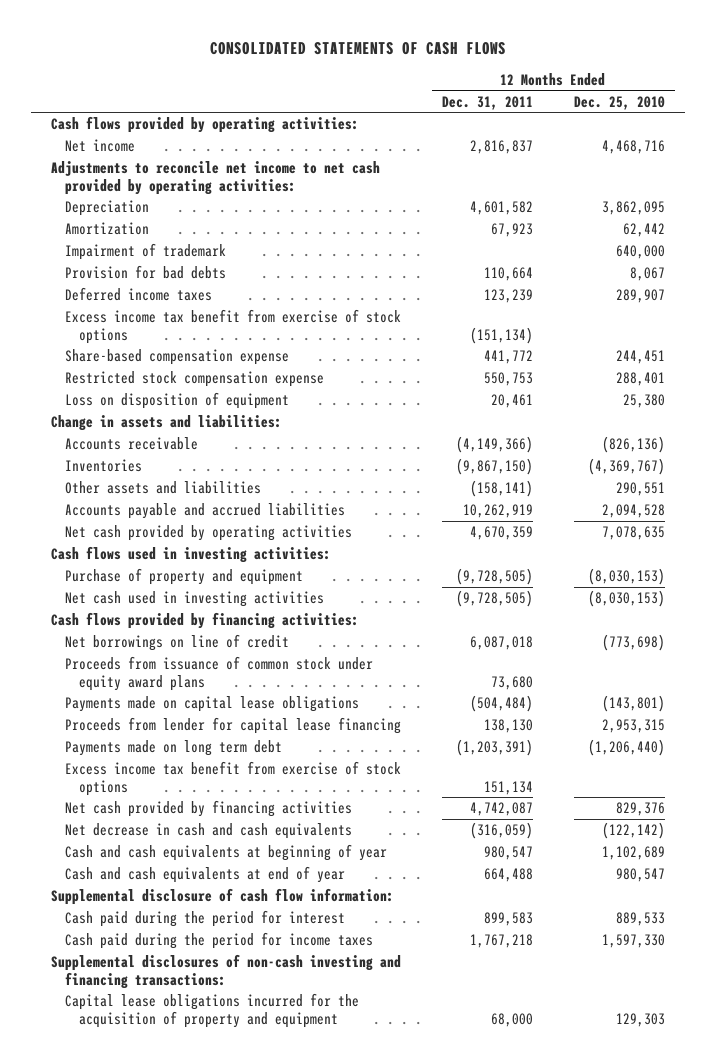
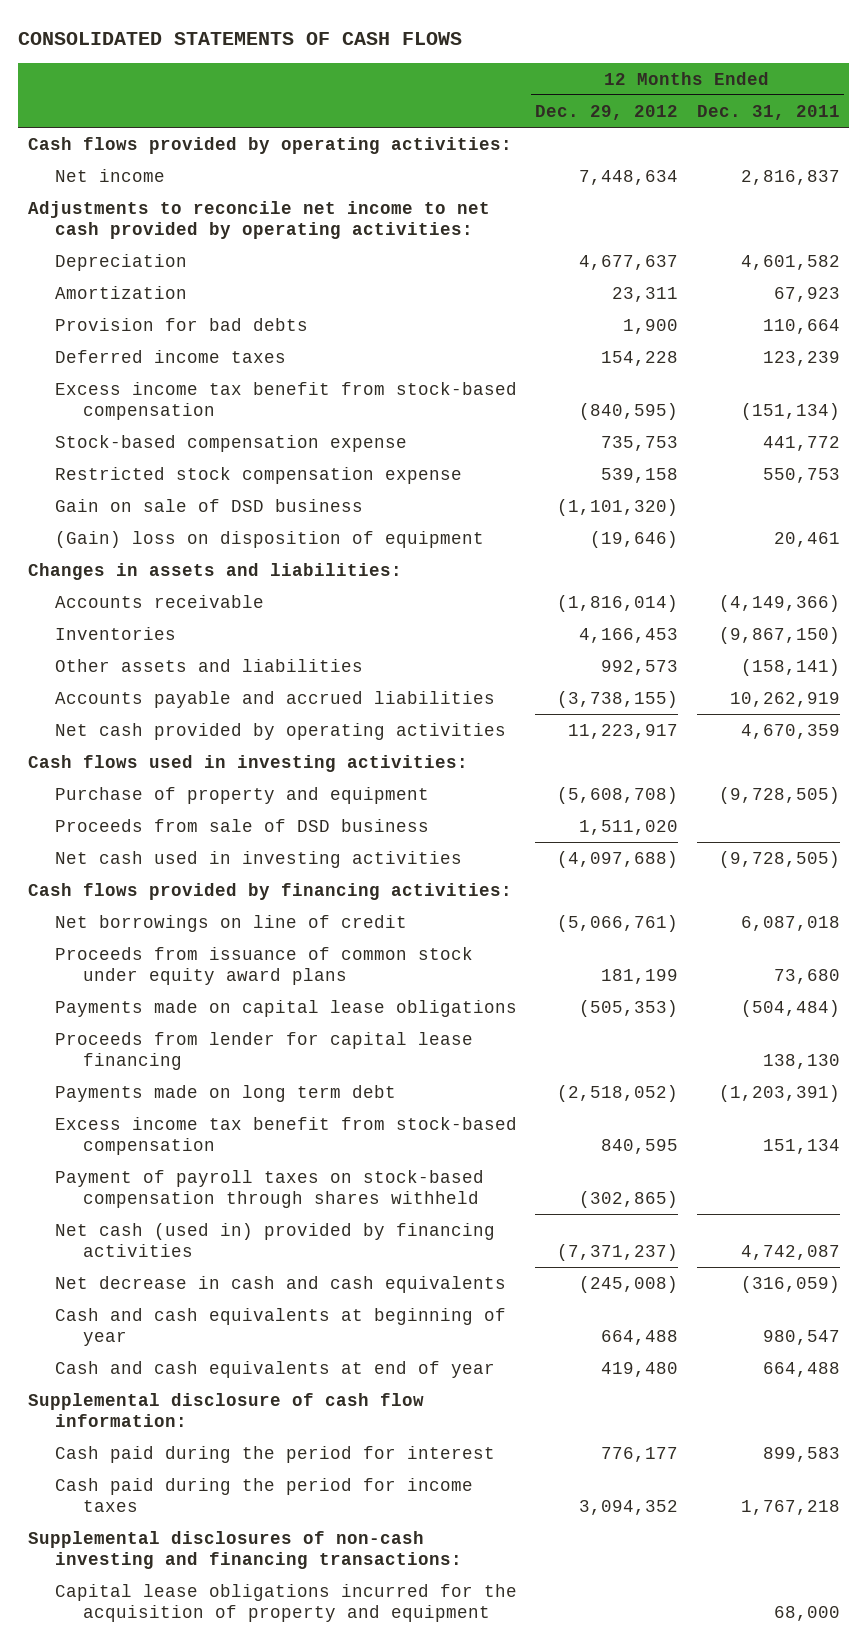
[573,95,665,110] Dec. 25, 2010 -> none
none -> [535,104,679,120] Dec. 29, 2012
[64,243,226,261] Impairment of trademark -> none
[64,309,401,344] Excess income tax benefit from exercise of stock options -> [55,381,518,421] Excess income tax benefit from stock-based compensation
[64,349,289,366] Share-based compensation expense -> [55,434,408,452] Stock-based compensation expense
none -> [55,498,364,512] Gain on sale of DSD business
[64,392,289,410] Loss on disposition of equipment -> [55,530,485,548] (Gain) loss on disposition of equipment
[51,415,283,432] Change in assets and liabilities: -> [27,562,402,580] Changes in assets and liabilities:
none -> [55,818,430,832] Proceeds from sale of DSD business
[64,761,401,796] Excess income tax benefit from exercise of stock options -> [55,1116,518,1156] Excess income tax benefit from stock-based compensation
none -> [55,1169,485,1209] Payment of payroll taxes on stock-based compensation through shares withheld
[64,800,352,818] Net cash provided by financing activities -> [55,1222,496,1258] Net cash (used in) provided by financing activities

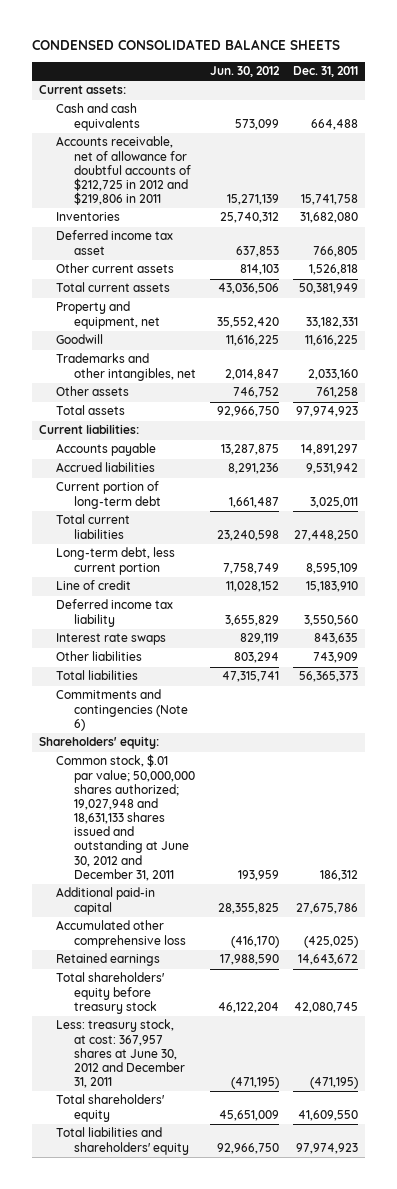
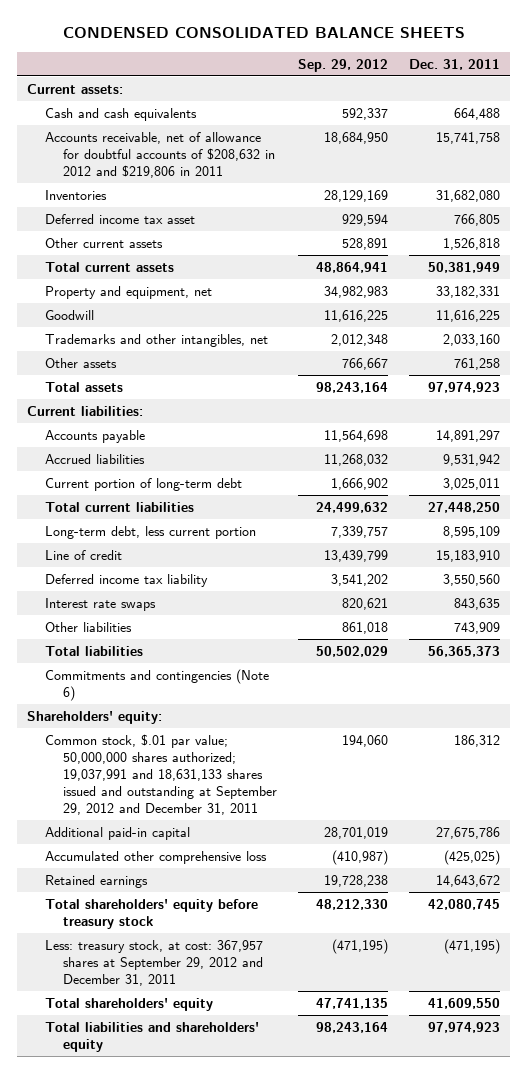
[209,66,280,78] Jun. 30, 2012 -> none
none -> [297,58,388,72] Sep. 29, 2012
[56,136,191,206] Accounts receivable, net of allowance for doubtful accounts of $212,725 in 2012 and $219,806 in 2011 -> [44,131,275,178] Accounts receivable, net of allowance for doubtful accounts of $208,632 in 2012 and $219,806 in 2011
[56,754,195,881] Common stock, $.01 par value; 50,000,000 shares authorized; 19,027,948 and 18,631,133 shares issued and outstanding at June 30, 2012 and December 31, 2011 -> [44,733,277,815] Common stock, $.01 par value; 50,000,000 shares authorized; 19,037,991 and 18,631,133 shares issued and outstanding at September 29, 2012 and December 31, 2011
[56,1019,185,1089] Less: treasury stock, at cost: 367,957 shares at June 30, 2012 and December 31, 2011 -> [44,939,263,986] Less: treasury stock, at cost: 367,957 shares at September 29, 2012 and December 31, 2011

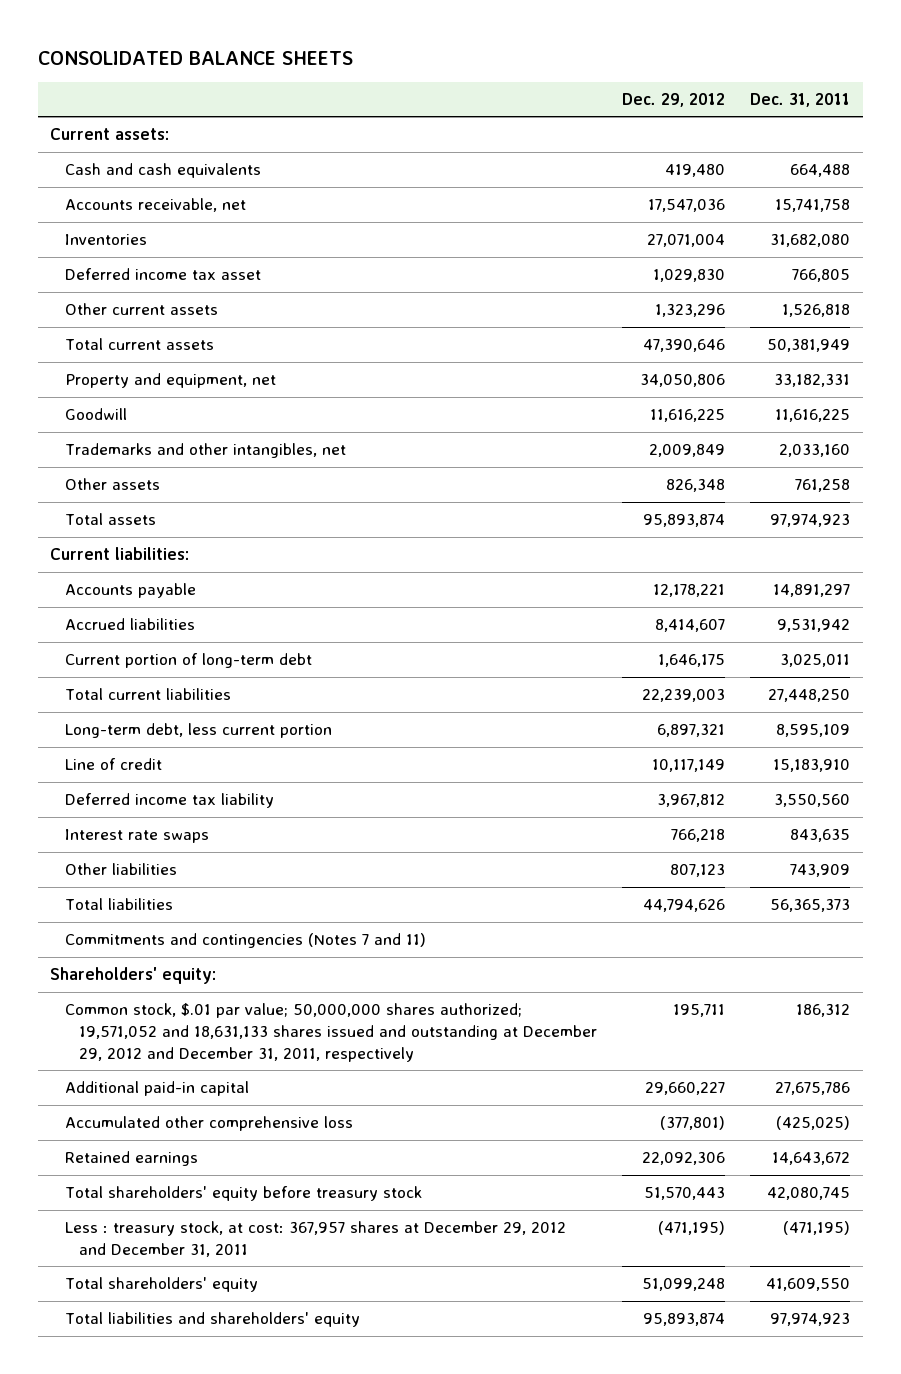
[62,27,465,39] CONDENSED CONSOLIDATED BALANCE SHEETS -> [37,50,353,65] CONSOLIDATED BALANCE SHEETS
[297,58,388,72] Sep. 29, 2012 -> none
none -> [622,92,726,107] Dec. 29, 2012
[44,131,275,178] Accounts receivable, net of allowance for doubtful accounts of $208,632 in 2012 and $219,806 in 2011 -> [64,198,246,213] Accounts receivable, net
[44,668,269,701] Commitments and contingencies (Note 6) -> [64,933,426,949] Commitments and contingencies (Notes 7 and 11)
[44,733,277,815] Common stock, $.01 par value; 50,000,000 shares authorized; 19,037,991 and 18,631,133 shares issued and outstanding at September 29, 2012 and December 31, 2011 -> [64,1003,598,1062] Common stock, $.01 par value; 50,000,000 shares authorized; 19,571,052 and 18,631,133 shares issued and outstanding at December 29, 2012 and December 31, 2011, respectively
[44,939,263,986] Less: treasury stock, at cost: 367,957 shares at September 29, 2012 and December 31, 2011 -> [64,1221,566,1257] Less : treasury stock, at cost: 367,957 shares at December 29, 2012 and December 31, 2011

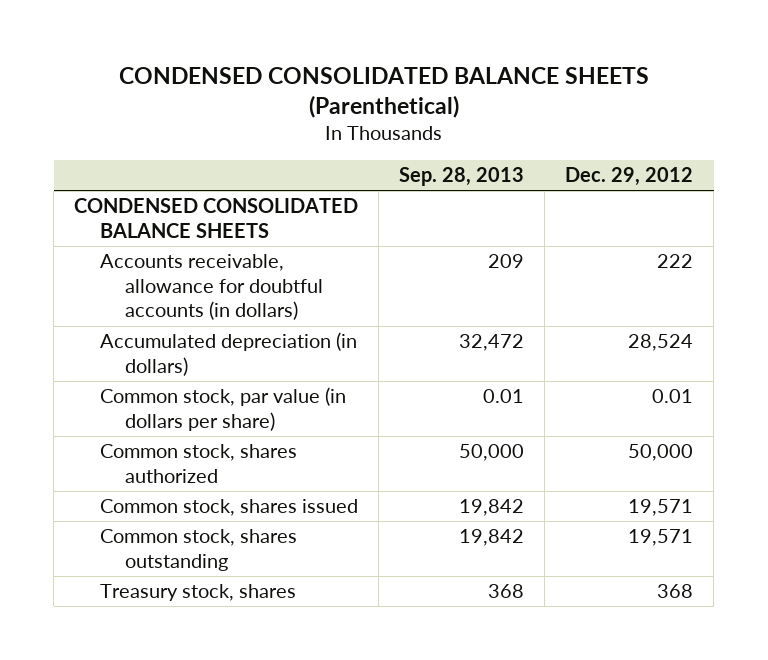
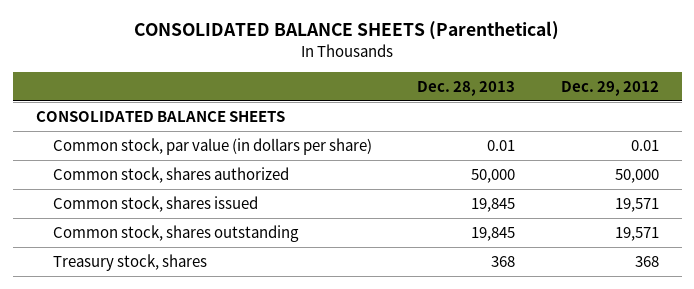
[118,66,649,119] CONDENSED CONSOLIDATED BALANCE SHEETS (Parenthetical) -> [134,21,560,41] CONSOLIDATED BALANCE SHEETS (Parenthetical)
[399,167,525,187] Sep. 28, 2013 -> none
none -> [417,81,516,97] Dec. 28, 2013
[99,254,323,321] Accounts receivable, allowance for doubtful accounts (in dollars) -> none
[99,332,357,376] Accumulated depreciation (in dollars) -> none
[74,198,359,238] CONDENSED CONSOLIDATED BALANCE SHEETS -> [35,110,285,122] CONSOLIDATED BALANCE SHEETS

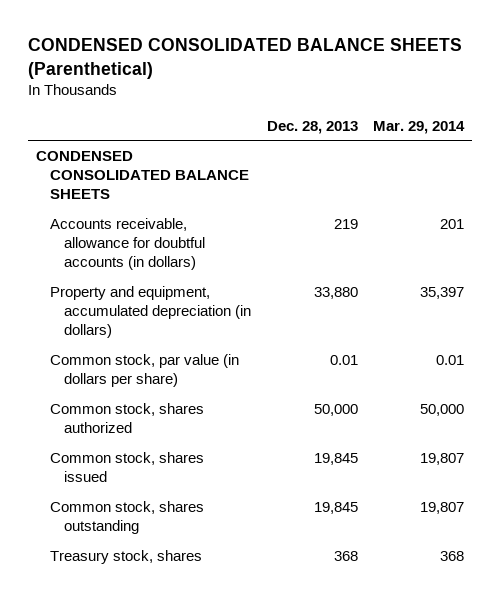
[134,21,560,41] CONSOLIDATED BALANCE SHEETS (Parenthetical) -> [27,38,462,79] CONDENSED CONSOLIDATED BALANCE SHEETS (Parenthetical)
[560,81,659,97] Dec. 29, 2012 -> none
none -> [372,120,465,134] Mar. 29, 2014
[35,110,285,122] CONSOLIDATED BALANCE SHEETS -> [35,151,249,199] CONDENSED CONSOLIDATED BALANCE SHEETS
none -> [49,218,206,270] Accounts receivable, allowance for doubtful accounts (in dollars)
none -> [49,286,252,338] Property and equipment, accumulated depreciation (in dollars)

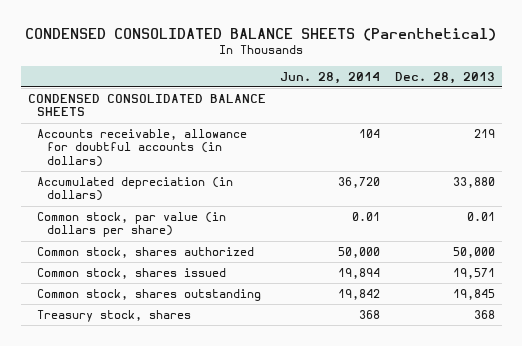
[372,120,465,134] Mar. 29, 2014 -> none
none -> [280,71,381,84] Jun. 28, 2014
[49,286,252,338] Property and equipment, accumulated depreciation (in dollars) -> [37,177,234,202] Accumulated depreciation (in dollars)
[313,453,358,466] 19,845 -> [452,268,495,280] 19,571

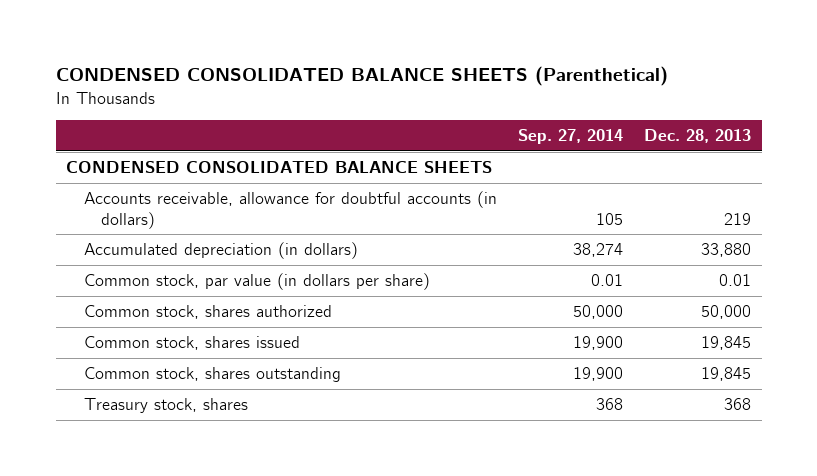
[280,71,381,84] Jun. 28, 2014 -> none
none -> [517,129,623,145] Sep. 27, 2014
[452,268,495,280] 19,571 -> [701,336,752,351] 19,845

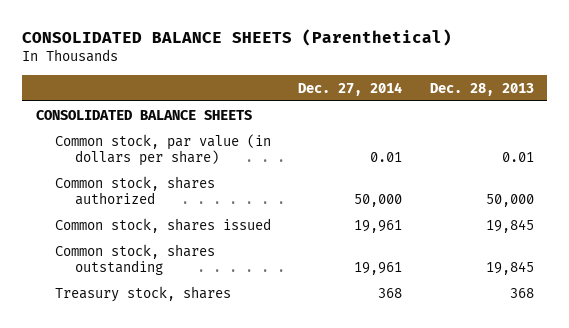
[55,66,668,87] CONDENSED CONSOLIDATED BALANCE SHEETS (Parenthetical) -> [21,28,452,46] CONSOLIDATED BALANCE SHEETS (Parenthetical)
[517,129,623,145] Sep. 27, 2014 -> none
none -> [298,81,403,96] Dec. 27, 2014
[83,191,497,229] Accounts receivable, allowance for doubtful accounts (in dollars) -> none
[83,242,358,260] Accumulated depreciation (in dollars) -> none
[66,161,493,174] CONDENSED CONSOLIDATED BALANCE SHEETS -> [35,109,252,120] CONSOLIDATED BALANCE SHEETS

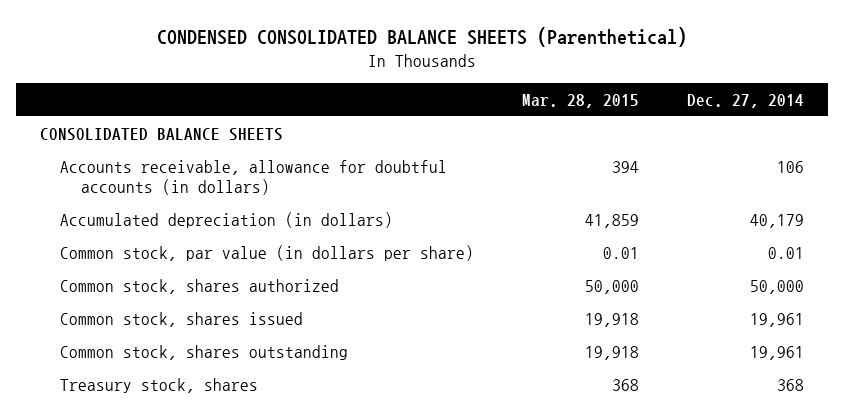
[21,28,452,46] CONSOLIDATED BALANCE SHEETS (Parenthetical) -> [156,26,687,47] CONDENSED CONSOLIDATED BALANCE SHEETS (Parenthetical)
[429,82,534,96] Dec. 28, 2013 -> none
none -> [522,93,640,108] Mar. 28, 2015
none -> [60,160,448,196] Accounts receivable, allowance for doubtful accounts (in dollars)
none -> [60,212,394,229] Accumulated depreciation (in dollars)

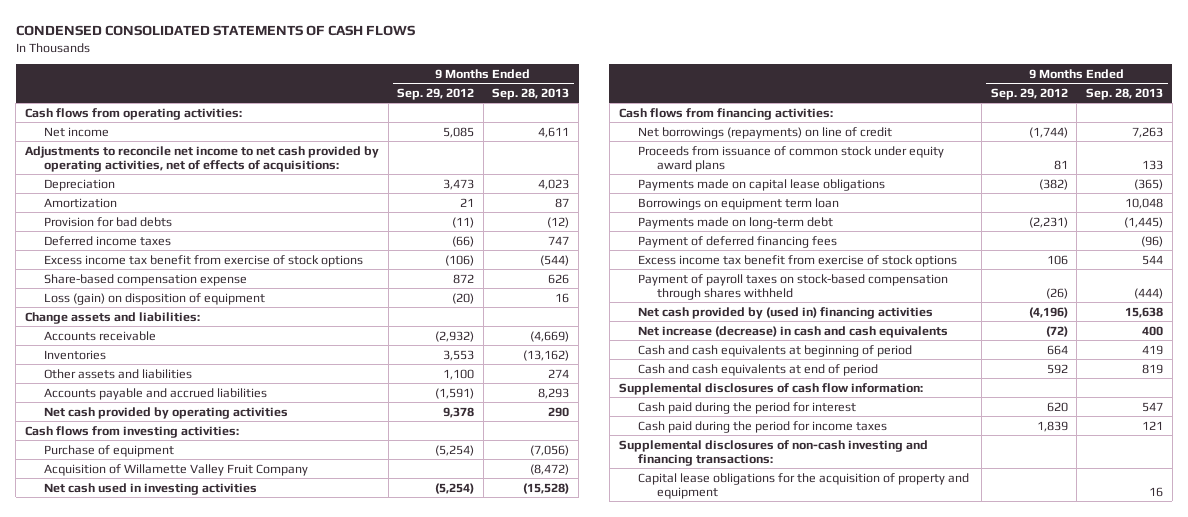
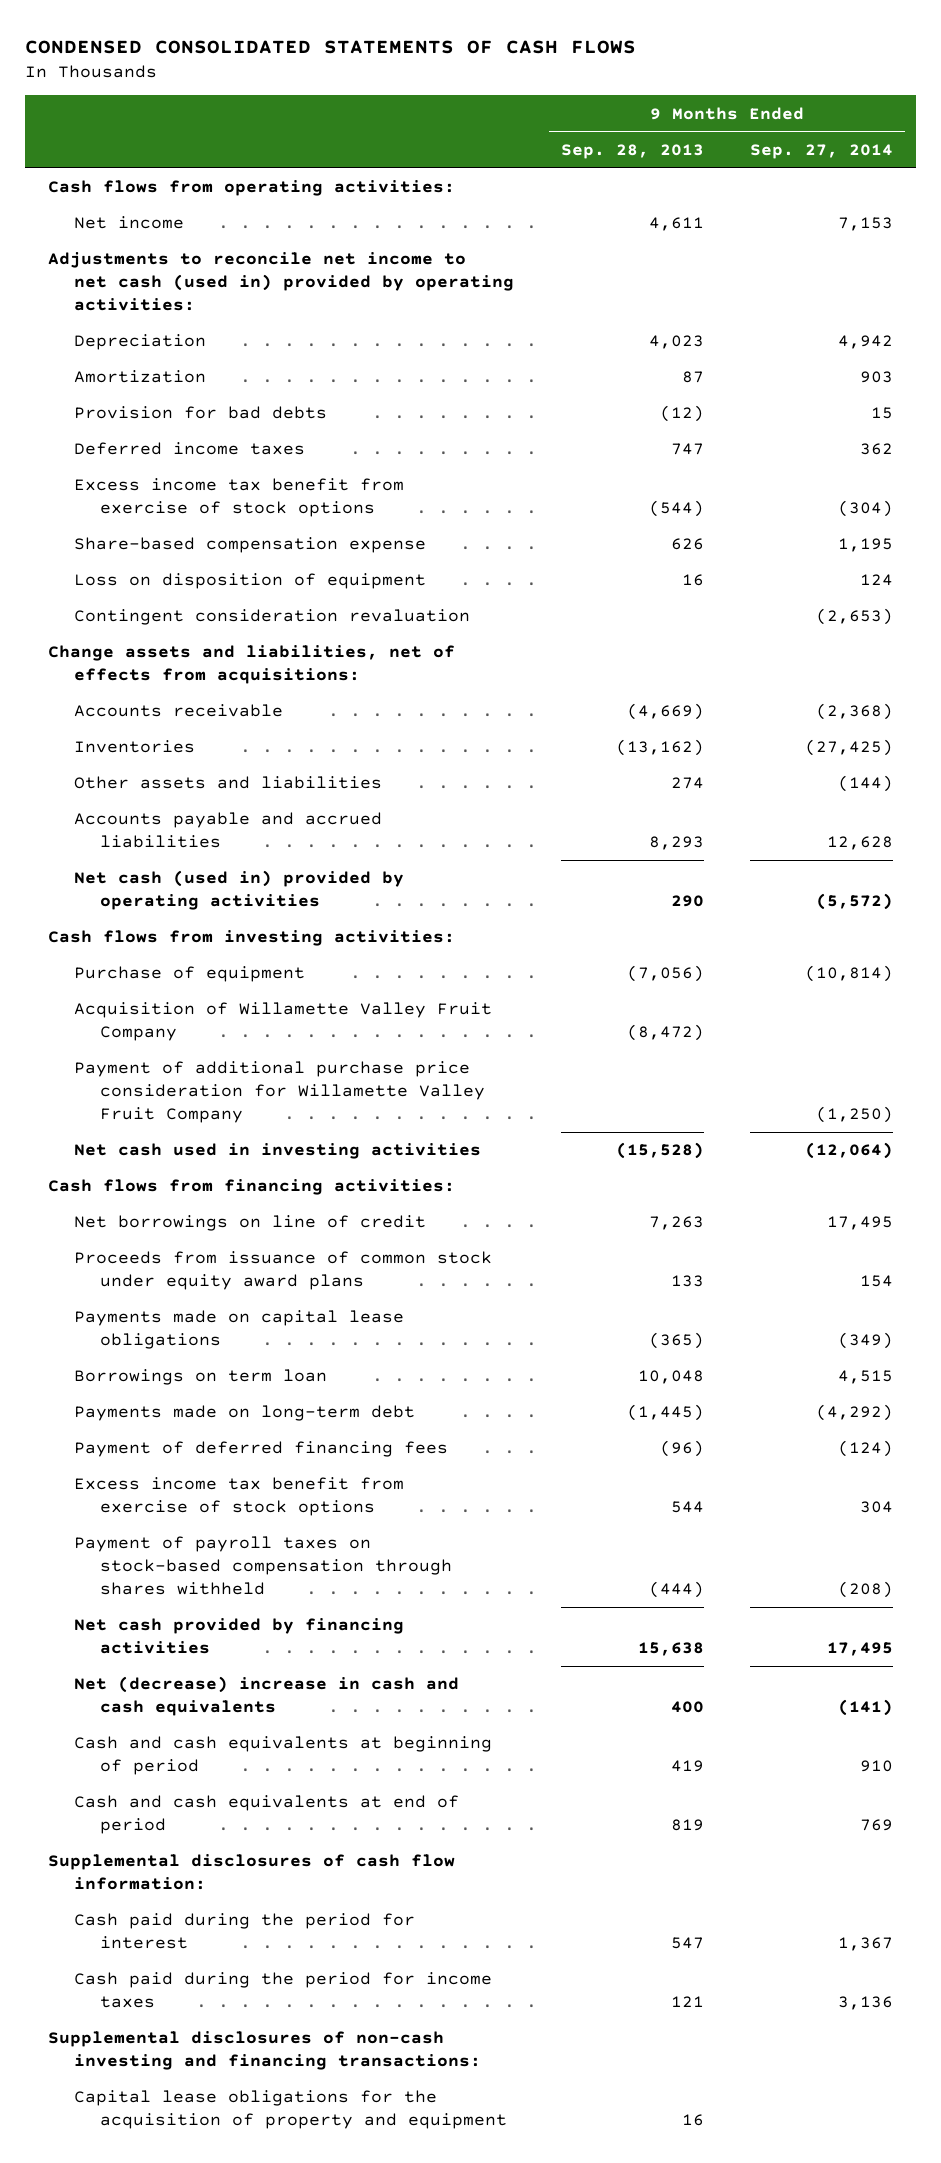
[397,87,475,100] Sep. 29, 2012 -> none
none -> [750,143,894,159] Sep. 27, 2014
[24,145,379,172] Adjustments to reconcile net income to net cash provided by operating activities, net of effects of acquisitions: -> [47,252,514,312] Adjustments to reconcile net income to net cash (used in) provided by operating activities:
[44,292,266,305] Loss (gain) on disposition of equipment -> [73,573,426,590] Loss on disposition of equipment
none -> [73,609,470,626] Contingent consideration revaluation
[24,311,200,324] Change assets and liabilities: -> [47,645,455,685] Change assets and liabilities, net of effects from acquisitions:
[44,406,289,419] Net cash provided by operating activities -> [73,870,404,911] Net cash (used in) provided by operating activities
none -> [73,1061,486,1124] Payment of additional purchase price consideration for Willamette Valley Fruit Company
[637,126,892,139] Net borrowings (repayments) on line of credit -> [73,1215,426,1232] Net borrowings on line of credit
[637,197,839,210] Borrowings on equipment term loan -> [73,1369,327,1386] Borrowings on term loan
[637,306,933,319] Net cash provided by (used in) financing activities -> [73,1618,404,1655] Net cash provided by financing activities
[637,325,948,338] Net increase (decrease) in cash and cash equivalents -> [73,1676,459,1717] Net (decrease) increase in cash and cash equivalents

